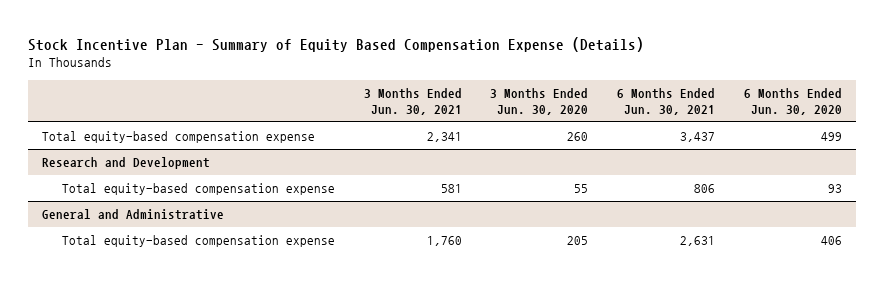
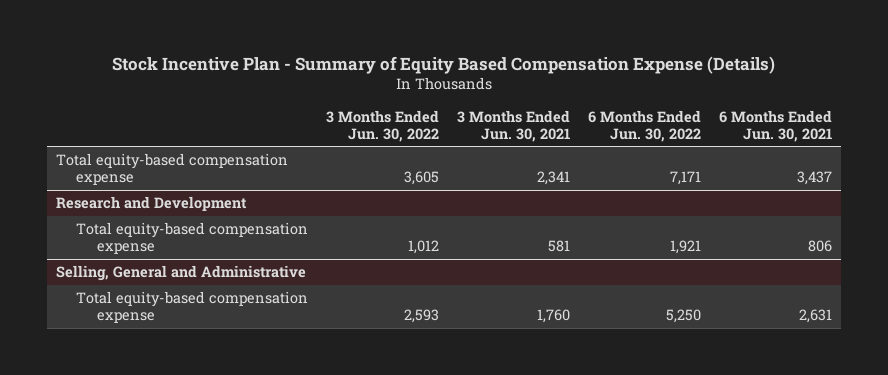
[490,87,589,115] 3 Months Ended Jun. 30, 2020 -> none
[743,87,842,115] 6 Months Ended Jun. 30, 2020 -> none
none -> [326,110,440,142] 3 Months Ended Jun. 30, 2022
none -> [588,110,702,142] 6 Months Ended Jun. 30, 2022
[42,209,225,221] General and Administrative -> [55,265,306,282] Selling, General and Administrative

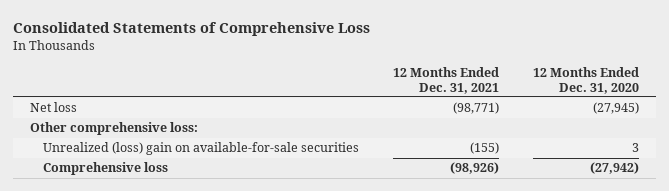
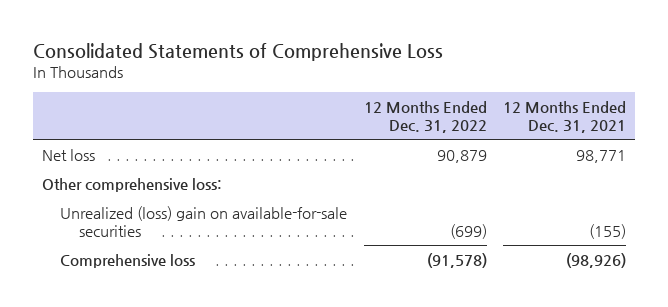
[533,66,640,94] 12 Months Ended Dec. 31, 2020 -> none
none -> [363,100,487,134] 12 Months Ended Dec. 31, 2022
[452,102,499,115] (98,771) -> [576,149,627,163] 98,771

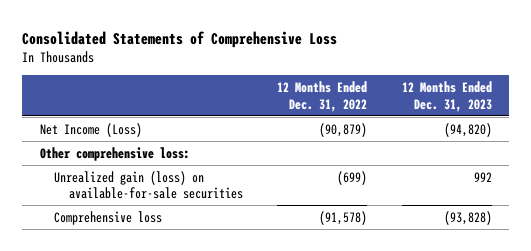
[503,100,627,134] 12 Months Ended Dec. 31, 2021 -> none
none -> [401,81,492,112] 12 Months Ended Dec. 31, 2023
[41,148,95,161] Net loss -> [39,122,142,137] Net Income (Loss)
[436,149,487,163] 90,879 -> [319,122,368,137] (90,879)
[60,205,348,238] Unrealized (loss) gain on available-for-sale securities -> [54,170,244,200] Unrealized gain (loss) on available-for-sale securities

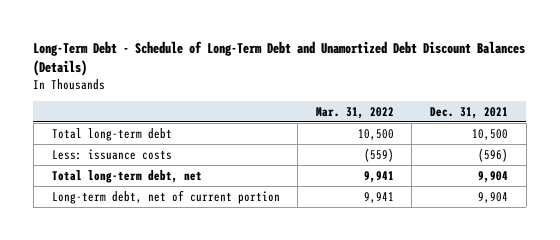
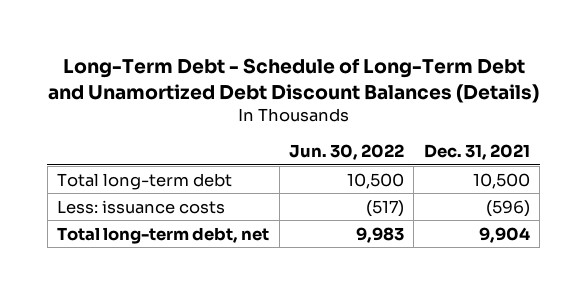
[315,106,394,119] Mar. 31, 2022 -> none
none -> [289,144,405,161] Jun. 30, 2022
[51,189,280,204] Long-term debt, net of current portion -> none

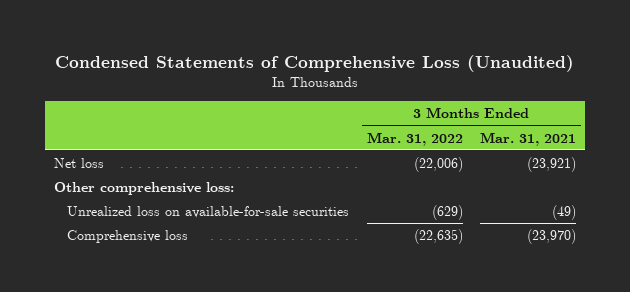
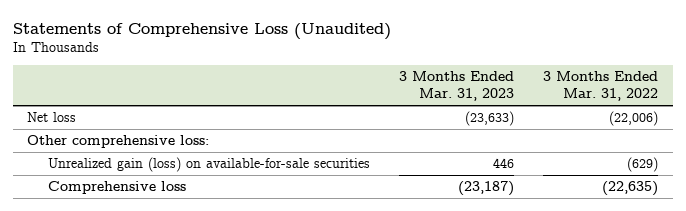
[55,54,575,72] Condensed Statements of Comprehensive Loss (Unaudited) -> [13,22,392,40] Statements of Comprehensive Loss (Unaudited)
[480,131,577,146] Mar. 31, 2021 -> none
none -> [399,71,515,102] 3 Months Ended Mar. 31, 2023
[67,206,350,219] Unrealized loss on available-for-sale securities -> [48,157,371,173] Unrealized gain (loss) on available-for-sale securities

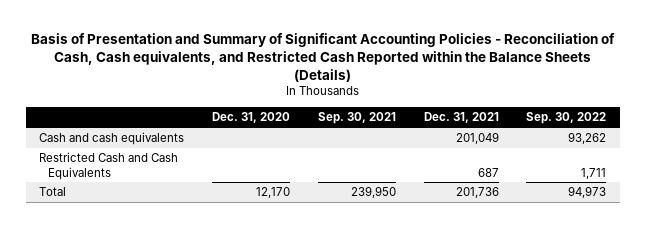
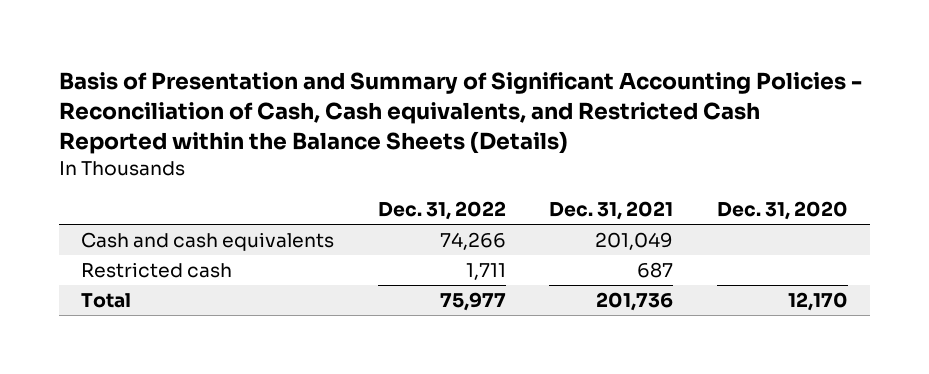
[317,112,396,125] Sep. 30, 2021 -> none
[526,112,607,125] Sep. 30, 2022 -> none
none -> [377,200,506,220] Dec. 31, 2022
[39,152,179,180] Restricted Cash and Cash Equivalents -> [81,262,233,279] Restricted cash

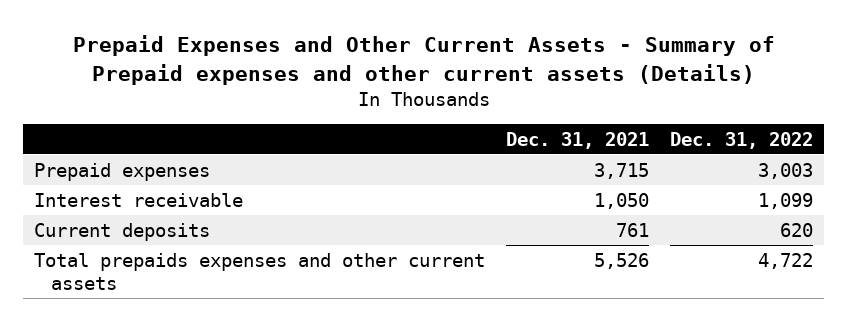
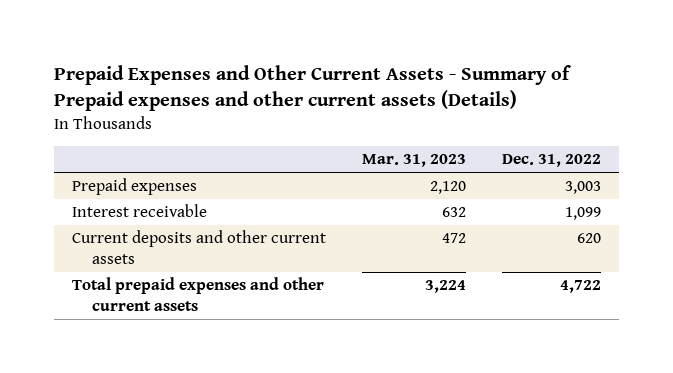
[506,131,650,149] Dec. 31, 2021 -> none
none -> [362,154,467,168] Mar. 31, 2023
[33,222,210,241] Current deposits -> [72,230,327,264] Current deposits and other current assets
[33,252,485,291] Total prepaids expenses and other current assets -> [72,277,325,311] Total prepaid expenses and other current assets

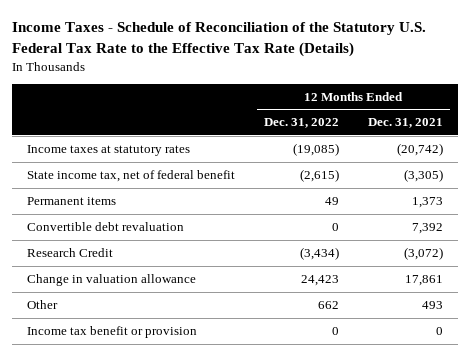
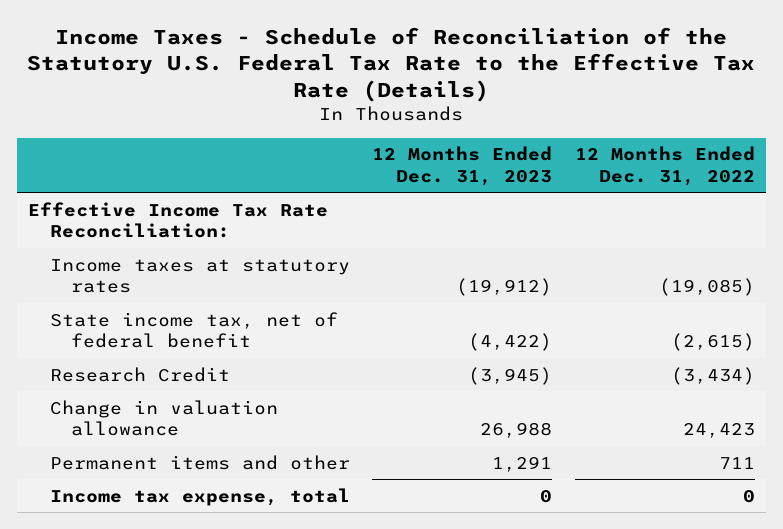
[368,118,444,129] Dec. 31, 2021 -> none
none -> [372,146,553,186] 12 Months Ended Dec. 31, 2023
none -> [28,201,329,239] Effective Income Tax Rate Reconciliation:
[26,197,116,206] Permanent items -> none
[26,222,184,232] Convertible debt revaluation -> none
[26,300,58,310] Other -> none
none -> [49,454,350,470] Permanent items and other
[26,326,197,339] Income tax benefit or provision -> [49,487,350,506] Income tax expense, total

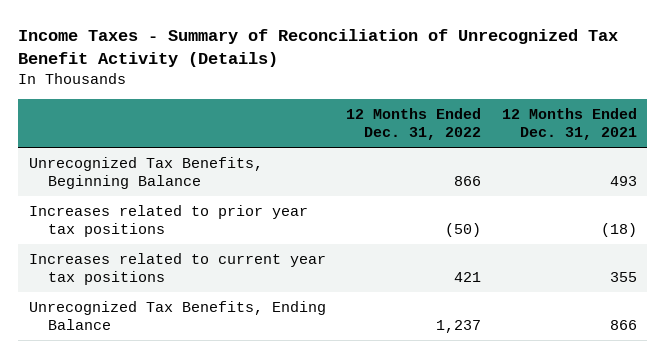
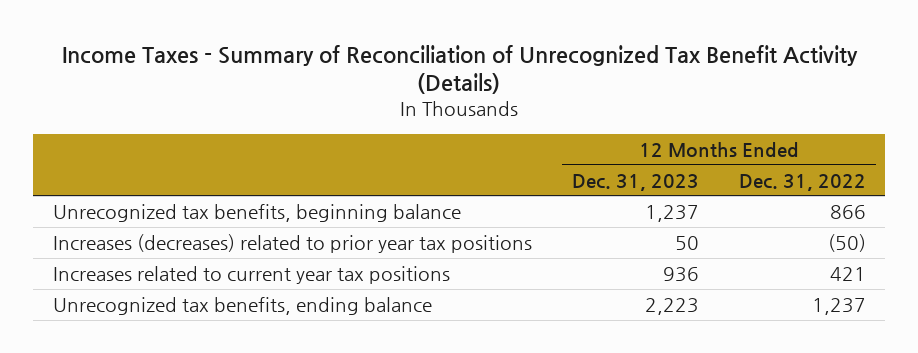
[501,107,637,141] 12 Months Ended Dec. 31, 2021 -> none
none -> [571,173,699,191] Dec. 31, 2023
[28,156,263,190] Unrecognized Tax Benefits, Beginning Balance -> [52,203,461,222] Unrecognized tax benefits, beginning balance
[28,204,308,238] Increases related to prior year tax positions -> [52,233,532,253] Increases (decreases) related to prior year tax positions
[28,300,326,331] Unrecognized Tax Benefits, Ending Balance -> [52,296,432,315] Unrecognized tax benefits, ending balance

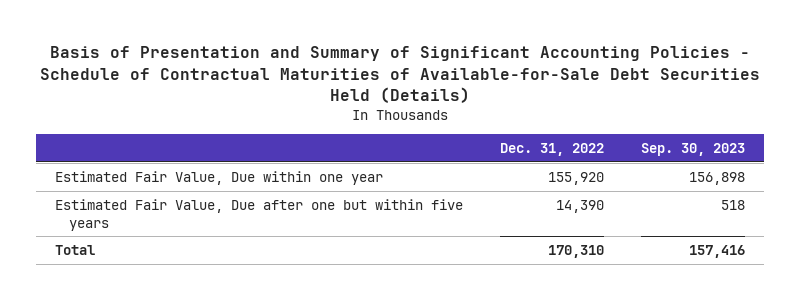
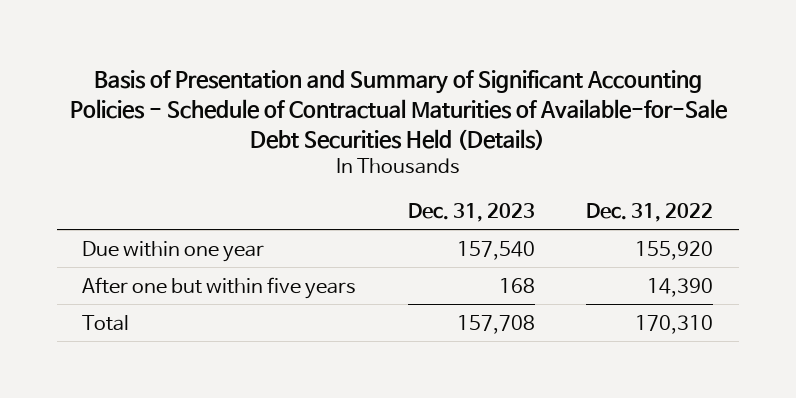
[641,142,746,156] Sep. 30, 2023 -> none
none -> [407,202,535,222] Dec. 31, 2023
[54,170,383,185] Estimated Fair Value, Due within one year -> [82,240,265,262] Due within one year
[54,198,463,231] Estimated Fair Value, Due after one but within five years -> [82,276,357,299] After one but within five years

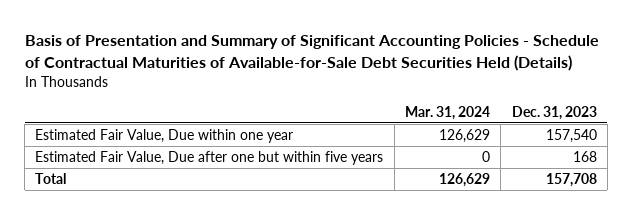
[586,202,714,222] Dec. 31, 2022 -> none
none -> [405,105,491,120] Mar. 31, 2024
[82,240,265,262] Due within one year -> [35,128,294,143] Estimated Fair Value, Due within one year
[82,276,357,299] After one but within five years -> [35,150,384,165] Estimated Fair Value, Due after one but within five years

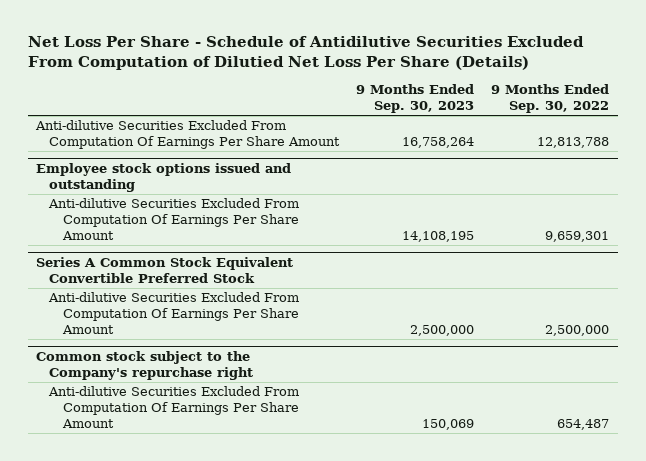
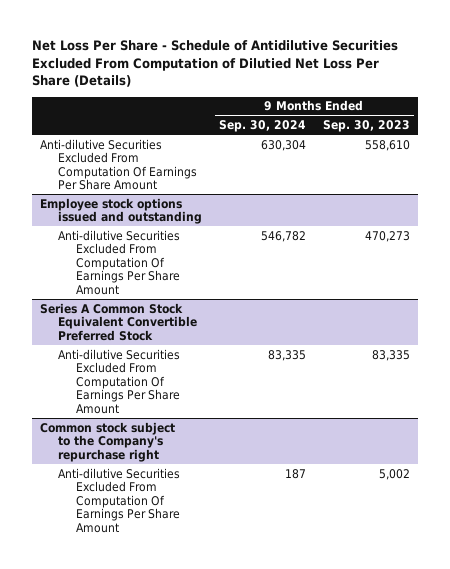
[491,84,610,113] 9 Months Ended Sep. 30, 2022 -> none
none -> [219,120,307,133] Sep. 30, 2024
[402,137,475,149] 16,758,264 -> [364,139,410,151] 558,610
[402,231,475,243] 14,108,195 -> [364,230,410,242] 470,273
[410,325,475,337] 2,500,000 -> [371,349,410,361] 83,335
[422,419,475,431] 150,069 -> [378,468,410,480] 5,002

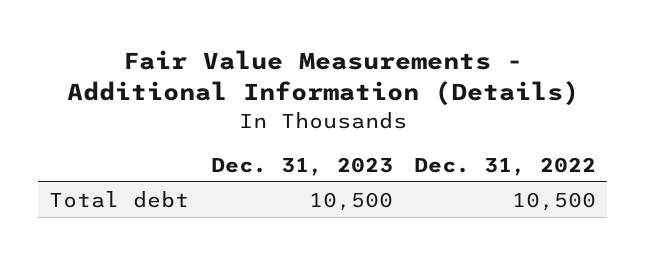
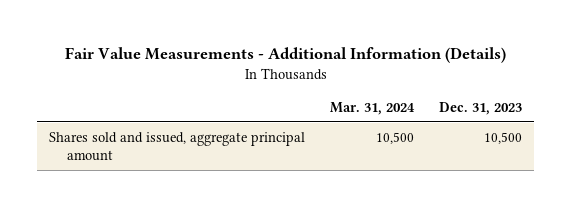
[414,156,597,176] Dec. 31, 2022 -> none
none -> [330,102,416,116] Mar. 31, 2024
[48,191,189,209] Total debt -> [49,132,306,161] Shares sold and issued, aggregate principal amount

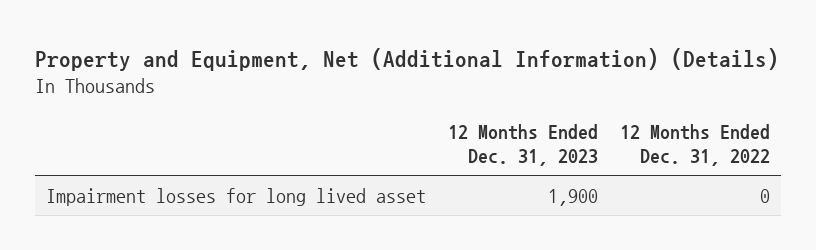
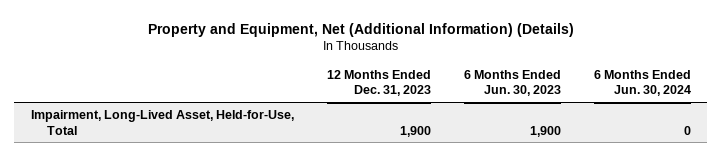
[619,123,770,167] 12 Months Ended Dec. 31, 2022 -> none
none -> [463,69,561,97] 6 Months Ended Jun. 30, 2023
none -> [593,69,691,97] 6 Months Ended Jun. 30, 2024
[45,187,426,206] Impairment losses for long lived asset -> [30,110,294,135] Impairment, Long-Lived Asset, Held-for-Use, Total

